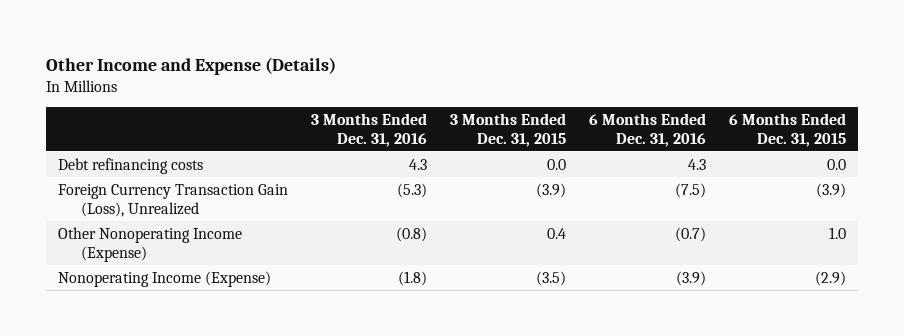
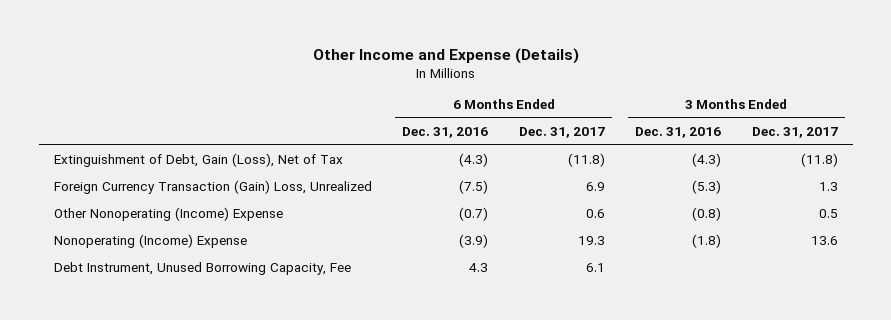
[450,112,567,147] 3 Months Ended Dec. 31, 2015 -> none
[729,112,847,147] 6 Months Ended Dec. 31, 2015 -> none
none -> [518,126,605,138] Dec. 31, 2017
none -> [751,126,838,138] Dec. 31, 2017
[58,157,204,174] Debt refinancing costs -> none
none -> [53,153,343,168] Extinguishment of Debt, Gain (Loss), Net of Tax
[58,183,289,217] Foreign Currency Transaction Gain (Loss), Unrealized -> [53,180,372,195] Foreign Currency Transaction (Gain) Loss, Unrealized
[58,226,243,262] Other Nonoperating Income (Expense) -> [53,207,283,222] Other Nonoperating (Income) Expense
[58,270,272,287] Nonoperating Income (Expense) -> [53,234,247,249] Nonoperating (Income) Expense
none -> [53,262,351,276] Debt Instrument, Unused Borrowing Capacity, Fee

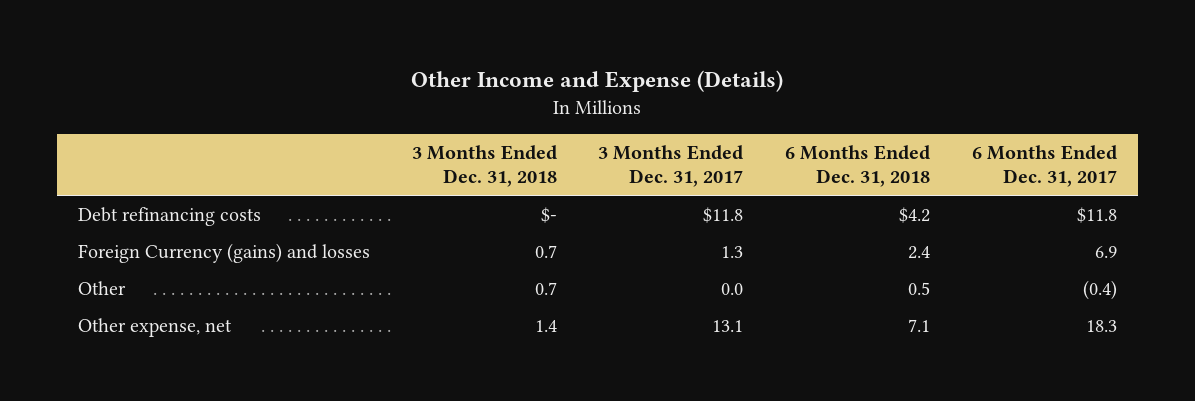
[402,126,489,138] Dec. 31, 2016 -> none
[635,126,722,138] Dec. 31, 2016 -> none
none -> [411,145,557,188] 3 Months Ended Dec. 31, 2018
none -> [785,145,931,188] 6 Months Ended Dec. 31, 2018
[53,153,343,168] Extinguishment of Debt, Gain (Loss), Net of Tax -> none
[53,262,351,276] Debt Instrument, Unused Borrowing Capacity, Fee -> none
none -> [77,207,261,227] Debt refinancing costs
[53,180,372,195] Foreign Currency Transaction (Gain) Loss, Unrealized -> [77,243,370,264] Foreign Currency (gains) and losses
[53,207,283,222] Other Nonoperating (Income) Expense -> [77,281,126,296] Other
[585,209,605,219] 0.6 -> [1083,280,1118,301] (0.4)
[818,209,838,219] 0.5 -> [721,283,744,296] 0.0
[53,234,247,249] Nonoperating (Income) Expense -> [77,318,232,338] Other expense, net
[577,236,605,246] 19.3 -> [1086,320,1118,333] 18.3
[810,236,838,246] 13.6 -> [712,320,744,333] 13.1

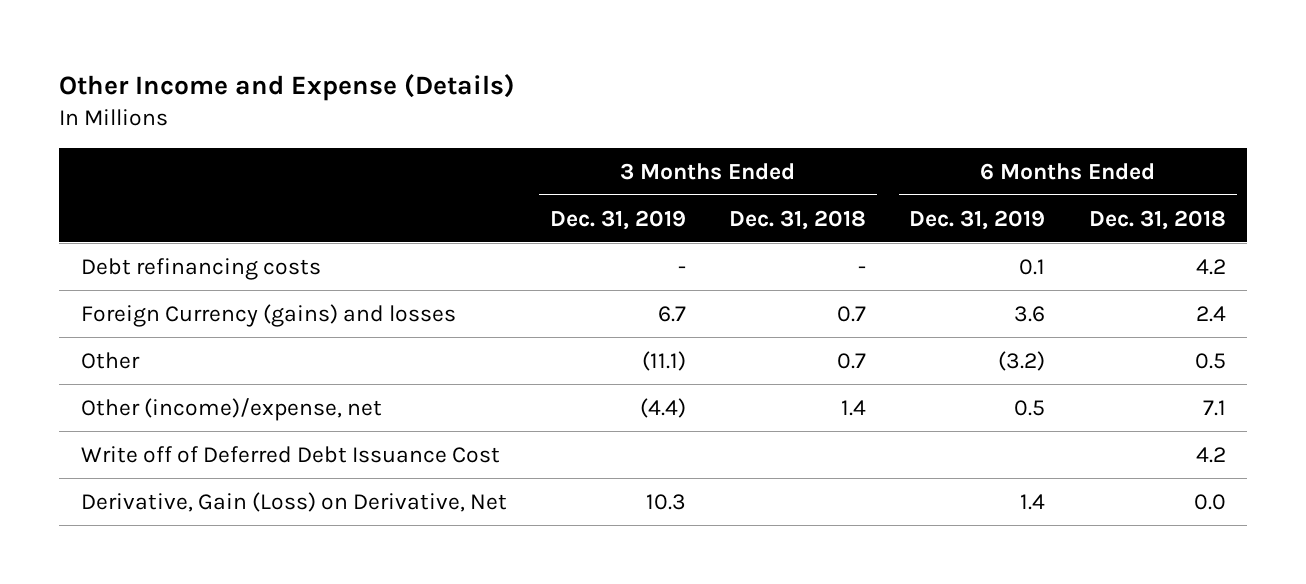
[598,145,744,188] 3 Months Ended Dec. 31, 2017 -> none
[972,145,1118,188] 6 Months Ended Dec. 31, 2017 -> none
none -> [549,209,686,230] Dec. 31, 2019
none -> [909,209,1046,230] Dec. 31, 2019
[540,207,557,224] $- -> [858,265,867,274] -
[899,207,931,224] $4.2 -> [1195,258,1226,275] 4.2
[77,318,232,338] Other expense, net -> [80,397,382,421] Other (income)/expense, net
none -> [80,445,500,463] Write off of Deferred Debt Issuance Cost
none -> [80,491,507,512] Derivative, Gain (Loss) on Derivative, Net

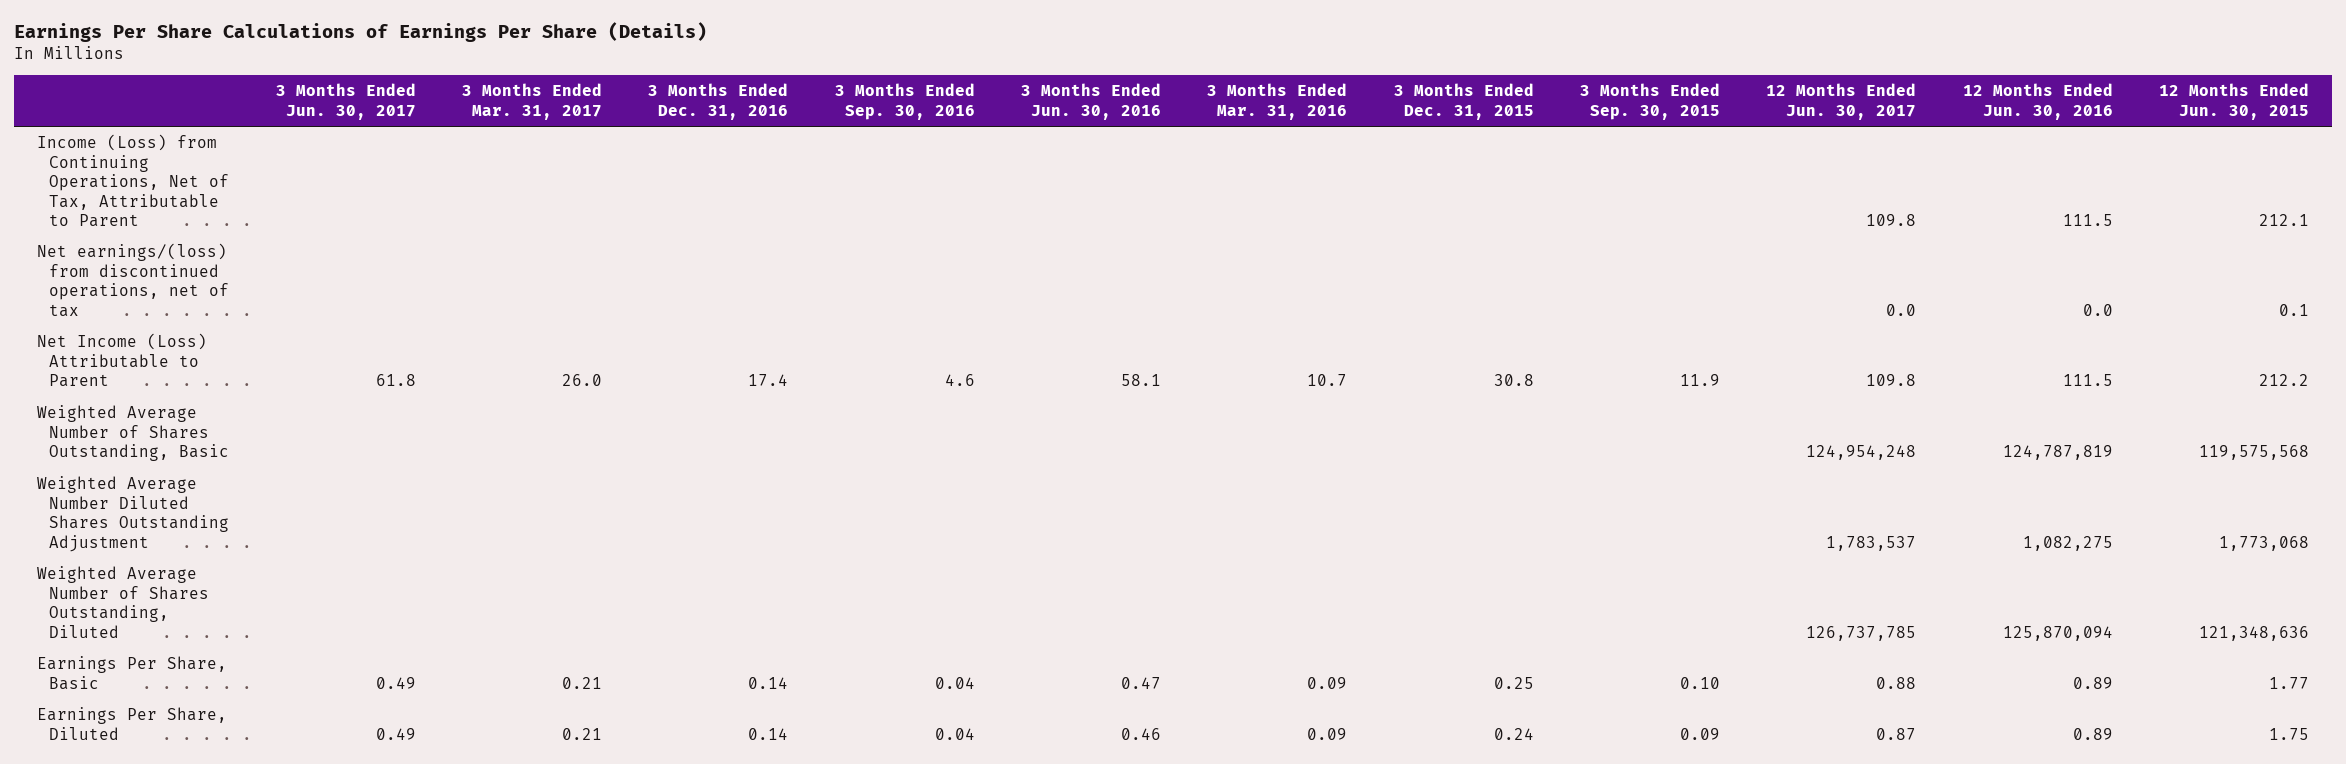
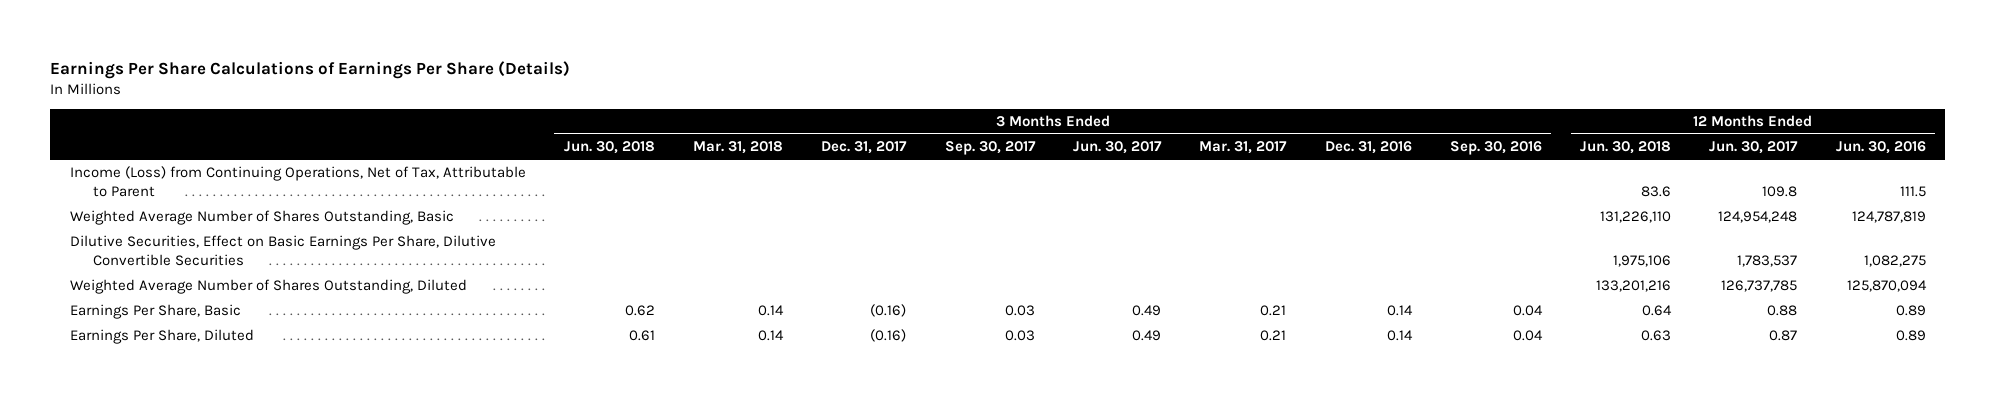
[1020,83,1161,120] 3 Months Ended Jun. 30, 2016 -> none
[1207,83,1348,120] 3 Months Ended Mar. 31, 2016 -> none
[1393,83,1534,120] 3 Months Ended Dec. 31, 2015 -> none
[1579,83,1720,120] 3 Months Ended Sep. 30, 2015 -> none
[2158,83,2309,120] 12 Months Ended Jun. 30, 2015 -> none
none -> [563,141,655,155] Jun. 30, 2018
none -> [693,141,784,155] Mar. 31, 2018
none -> [821,141,908,155] Dec. 31, 2017
none -> [944,141,1036,156] Sep. 30, 2017
none -> [1580,141,1672,155] Jun. 30, 2018
[36,243,230,317] Net earnings/(loss) from discontinued operations, net of tax -> none
[36,333,207,388] Net Income (Loss) Attributable to Parent -> none
[36,476,230,552] Weighted Average Number Diluted Shares Outstanding Adjustment -> [69,235,496,267] Dilutive Securities, Effect on Basic Earnings Per Share, Dilutive Convertible Securities

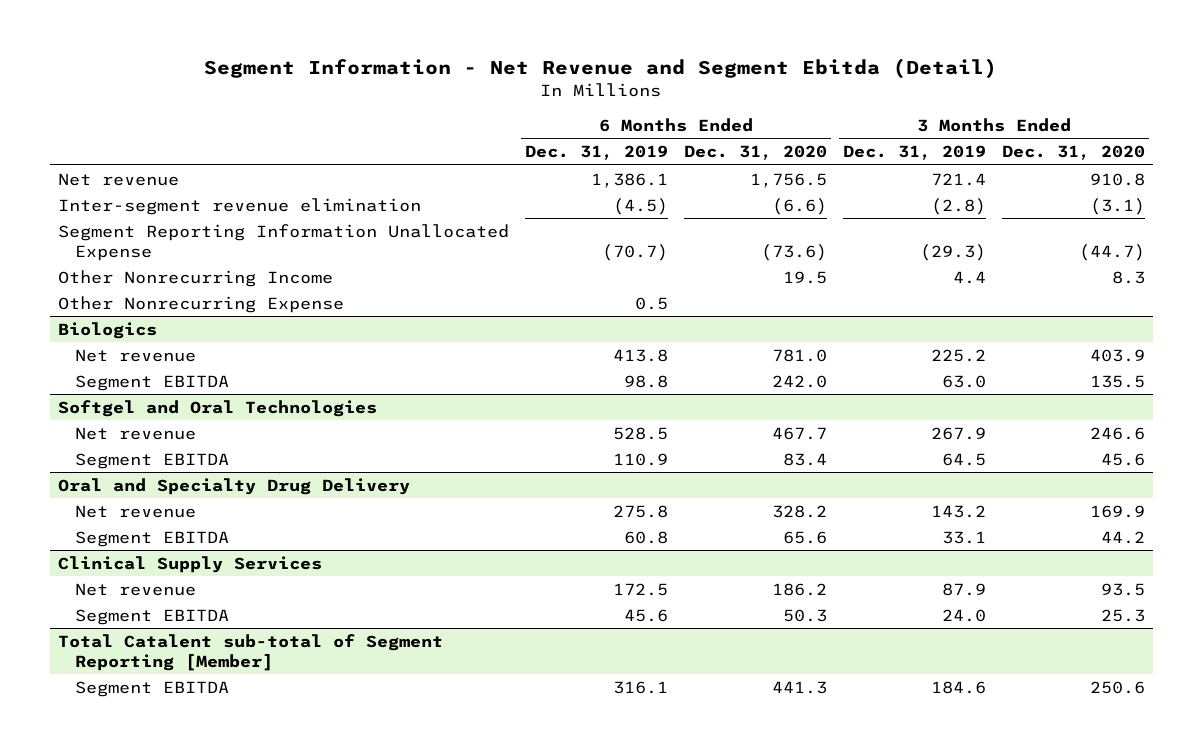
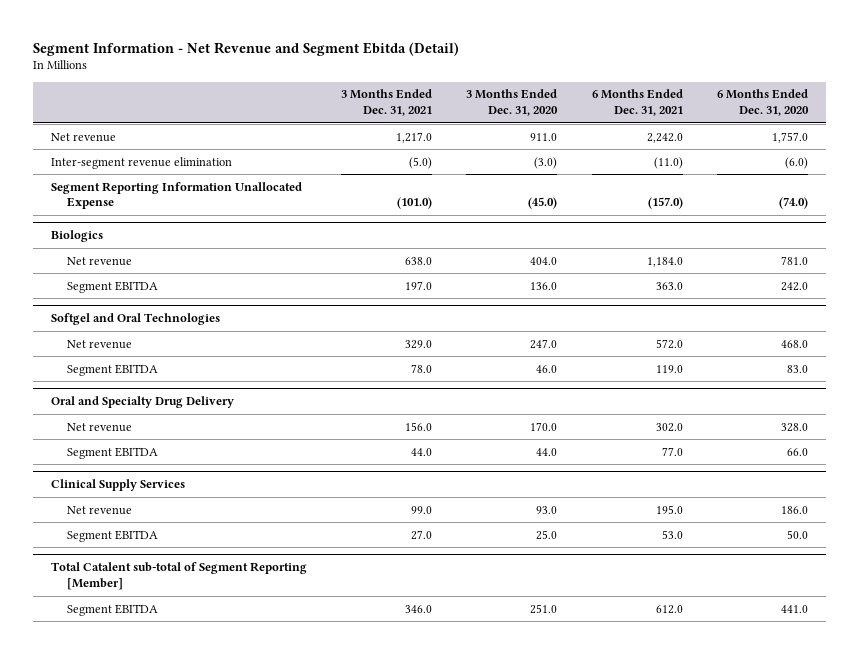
[524,144,668,160] Dec. 31, 2019 -> none
[842,144,986,160] Dec. 31, 2019 -> none
none -> [341,89,433,117] 3 Months Ended Dec. 31, 2021
none -> [591,89,683,117] 6 Months Ended Dec. 31, 2021
[57,269,333,287] Other Nonrecurring Income -> none
[57,295,344,313] Other Nonrecurring Expense -> none
[749,172,827,188] 1,756.5 -> [772,131,809,143] 1,757.0
[1089,172,1145,186] 910.8 -> [530,132,558,141] 911.0
[771,197,827,215] (6.6) -> [785,156,809,169] (6.0)
[1089,197,1145,215] (3.1) -> [534,156,558,169] (3.0)
[760,243,827,261] (73.6) -> [779,197,809,210] (74.0)
[1078,243,1145,261] (44.7) -> [528,197,558,210] (45.0)
[1089,348,1145,362] 403.9 -> [530,256,558,265] 404.0
[1089,374,1145,388] 135.5 -> [530,281,558,290] 136.0
[771,426,827,440] 467.7 -> [781,339,809,348] 468.0
[1089,426,1145,440] 246.6 -> [530,338,558,349] 247.0
[782,452,827,466] 83.4 -> [787,364,809,373] 83.0
[1100,452,1145,466] 45.6 -> [536,364,558,373] 46.0
[771,504,827,518] 328.2 -> [781,422,809,432] 328.0
[1089,504,1145,518] 169.9 -> [530,421,558,431] 170.0
[782,530,827,544] 65.6 -> [787,447,809,456] 66.0
[1100,530,1145,544] 44.2 -> [536,447,558,456] 44.0
[771,582,827,596] 186.2 -> [781,505,809,514] 186.0
[1100,582,1145,596] 93.5 -> [536,505,558,514] 93.0
[782,608,827,622] 50.3 -> [787,529,809,539] 50.0
[1100,608,1145,622] 25.3 -> [536,529,558,540] 25.0
[771,680,827,694] 441.3 -> [781,604,809,613] 441.0
[1089,680,1145,694] 250.6 -> [530,603,558,614] 251.0

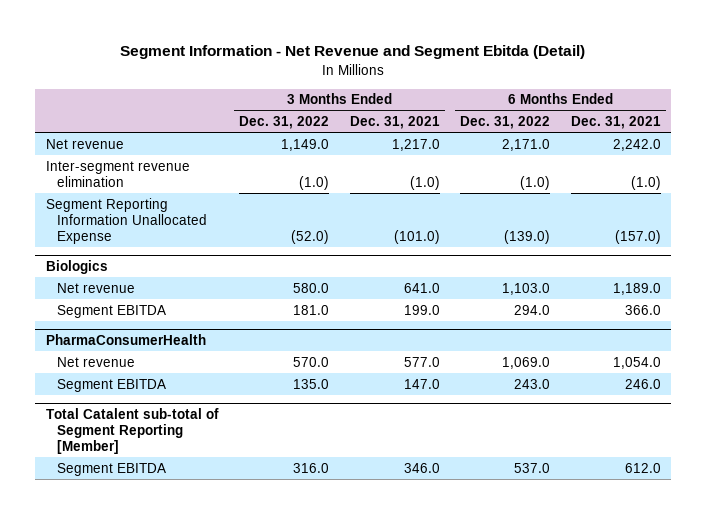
[466,89,559,117] 3 Months Ended Dec. 31, 2020 -> none
[717,89,810,117] 6 Months Ended Dec. 31, 2020 -> none
none -> [239,116,330,130] Dec. 31, 2022
none -> [460,116,551,130] Dec. 31, 2022
[409,156,433,169] (5.0) -> [409,175,440,190] (1.0)
[653,156,683,169] (11.0) -> [631,175,662,190] (1.0)
[50,313,220,326] Softgel and Oral Technologies -> none
[50,396,234,409] Oral and Specialty Drug Delivery -> none
[67,422,133,432] Net revenue -> none
[67,446,159,459] Segment EBITDA -> none
[50,479,185,492] Clinical Supply Services -> none
[67,505,133,515] Net revenue -> none
[67,529,159,542] Segment EBITDA -> none
[405,256,433,265] 638.0 -> [403,282,440,293] 641.0
[646,256,683,267] 1,184.0 -> [613,282,662,295] 1,189.0
[405,280,433,290] 197.0 -> [403,304,440,315] 199.0
[655,281,683,290] 363.0 -> [625,304,662,315] 366.0
none -> [45,333,206,345] PharmaConsumerHealth
[405,339,433,349] 329.0 -> [403,356,440,367] 577.0
[655,338,683,349] 572.0 -> [613,356,662,369] 1,054.0
[411,363,433,373] 78.0 -> [403,378,440,389] 147.0
[655,364,683,373] 119.0 -> [625,378,662,389] 246.0

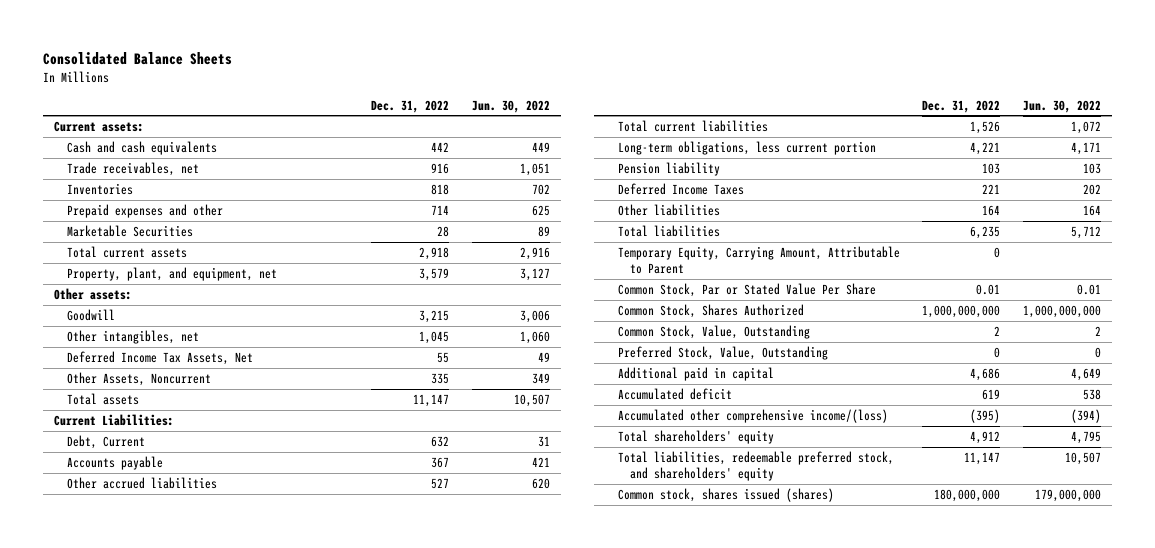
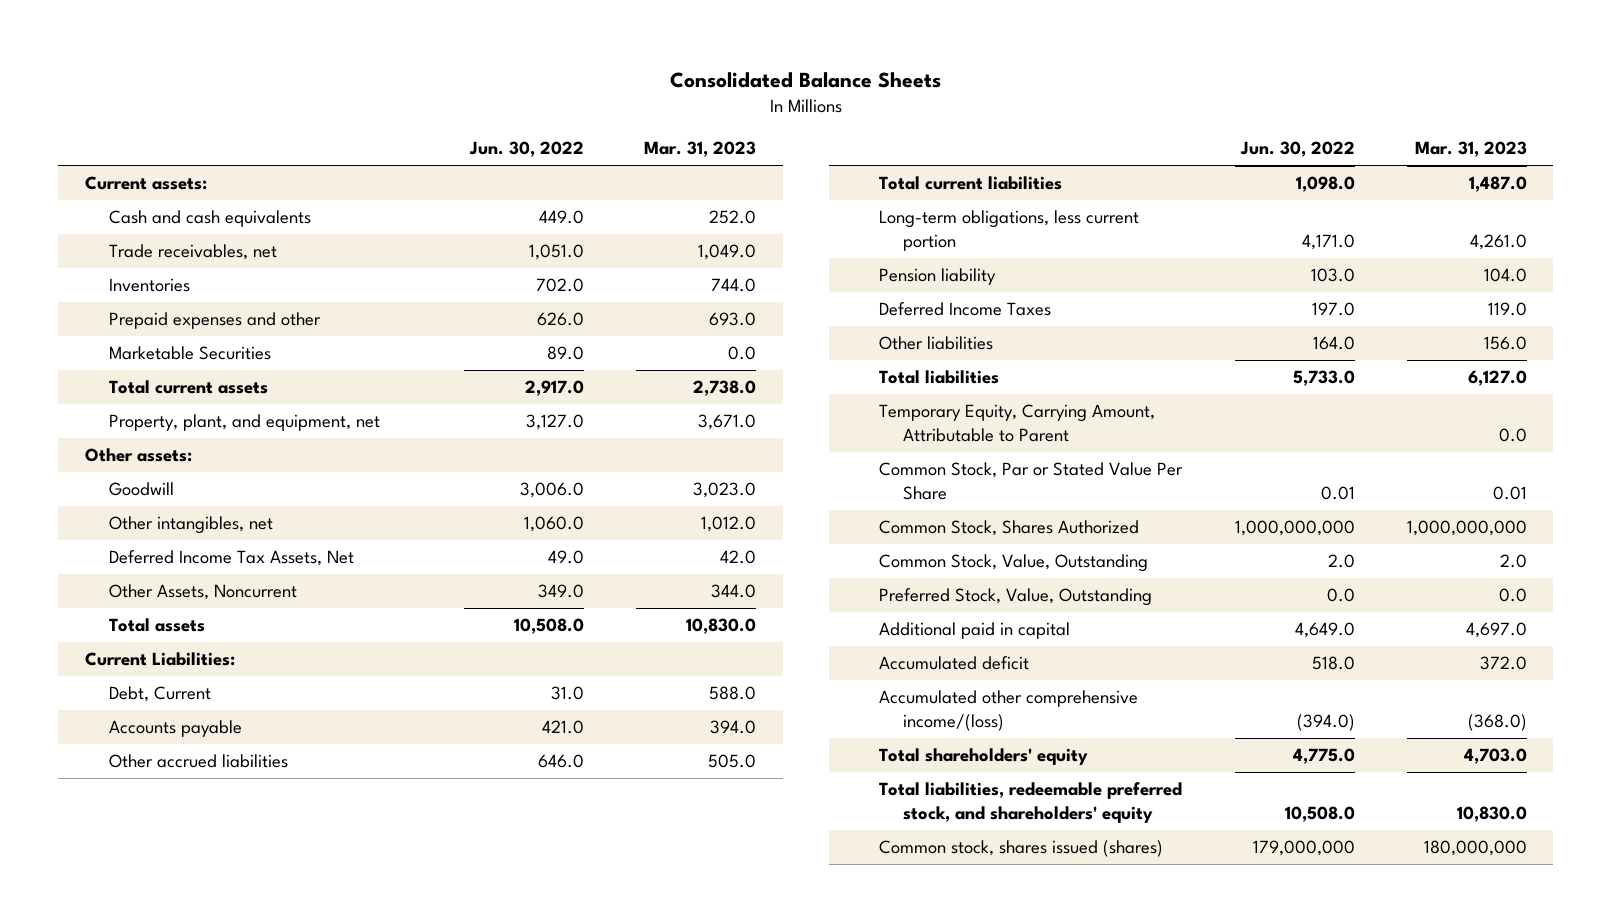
[371,99,450,113] Dec. 31, 2022 -> none
none -> [644,141,757,158] Mar. 31, 2023
[531,141,550,152] 449 -> [539,210,585,225] 449.0
[519,162,550,176] 1,051 -> [529,244,585,261] 1,051.0
[531,183,550,195] 702 -> [536,278,585,293] 702.0
[531,204,550,216] 625 -> [537,312,585,327] 626.0
[537,225,550,237] 89 -> [547,346,585,361] 89.0
[519,246,550,260] 2,916 -> [525,380,585,397] 2,917.0
[519,267,550,281] 3,127 -> [526,414,585,431] 3,127.0
[519,309,550,323] 3,006 -> [520,482,585,499] 3,006.0
[519,330,550,344] 1,060 -> [524,516,585,533] 1,060.0
[537,351,550,362] 49 -> [548,550,585,565] 49.0
[531,372,550,384] 349 -> [538,584,585,599] 349.0
[513,393,550,407] 10,507 -> [514,618,585,635] 10,508.0
[537,435,550,447] 31 -> [551,686,585,701] 31.0
[531,456,550,467] 421 -> [542,720,585,735] 421.0
[531,477,550,489] 620 -> [538,754,585,769] 646.0
[1070,120,1101,134] 1,072 -> [1295,176,1355,193] 1,098.0
[1070,141,1101,155] 4,171 -> [1301,233,1355,250] 4,171.0
[1082,162,1101,174] 103 -> [1310,268,1355,283] 103.0
[1082,183,1101,195] 202 -> [1311,302,1355,317] 197.0
[1082,204,1101,216] 164 -> [1312,336,1355,351] 164.0
[1070,225,1101,239] 5,712 -> [1292,370,1355,387] 5,733.0
[1094,325,1101,336] 2 -> [1327,554,1355,569] 2.0
[1094,346,1101,358] 0 -> [1326,588,1355,603] 0.0
[1070,367,1101,381] 4,649 -> [1294,622,1355,639] 4,649.0
[1082,388,1101,400] 538 -> [1311,656,1355,671] 518.0
[1070,408,1101,423] (394) -> [1296,713,1355,731] (394.0)
[1070,430,1101,444] 4,795 -> [1292,748,1355,765] 4,775.0
[1064,451,1101,465] 10,507 -> [1284,805,1355,822] 10,508.0

